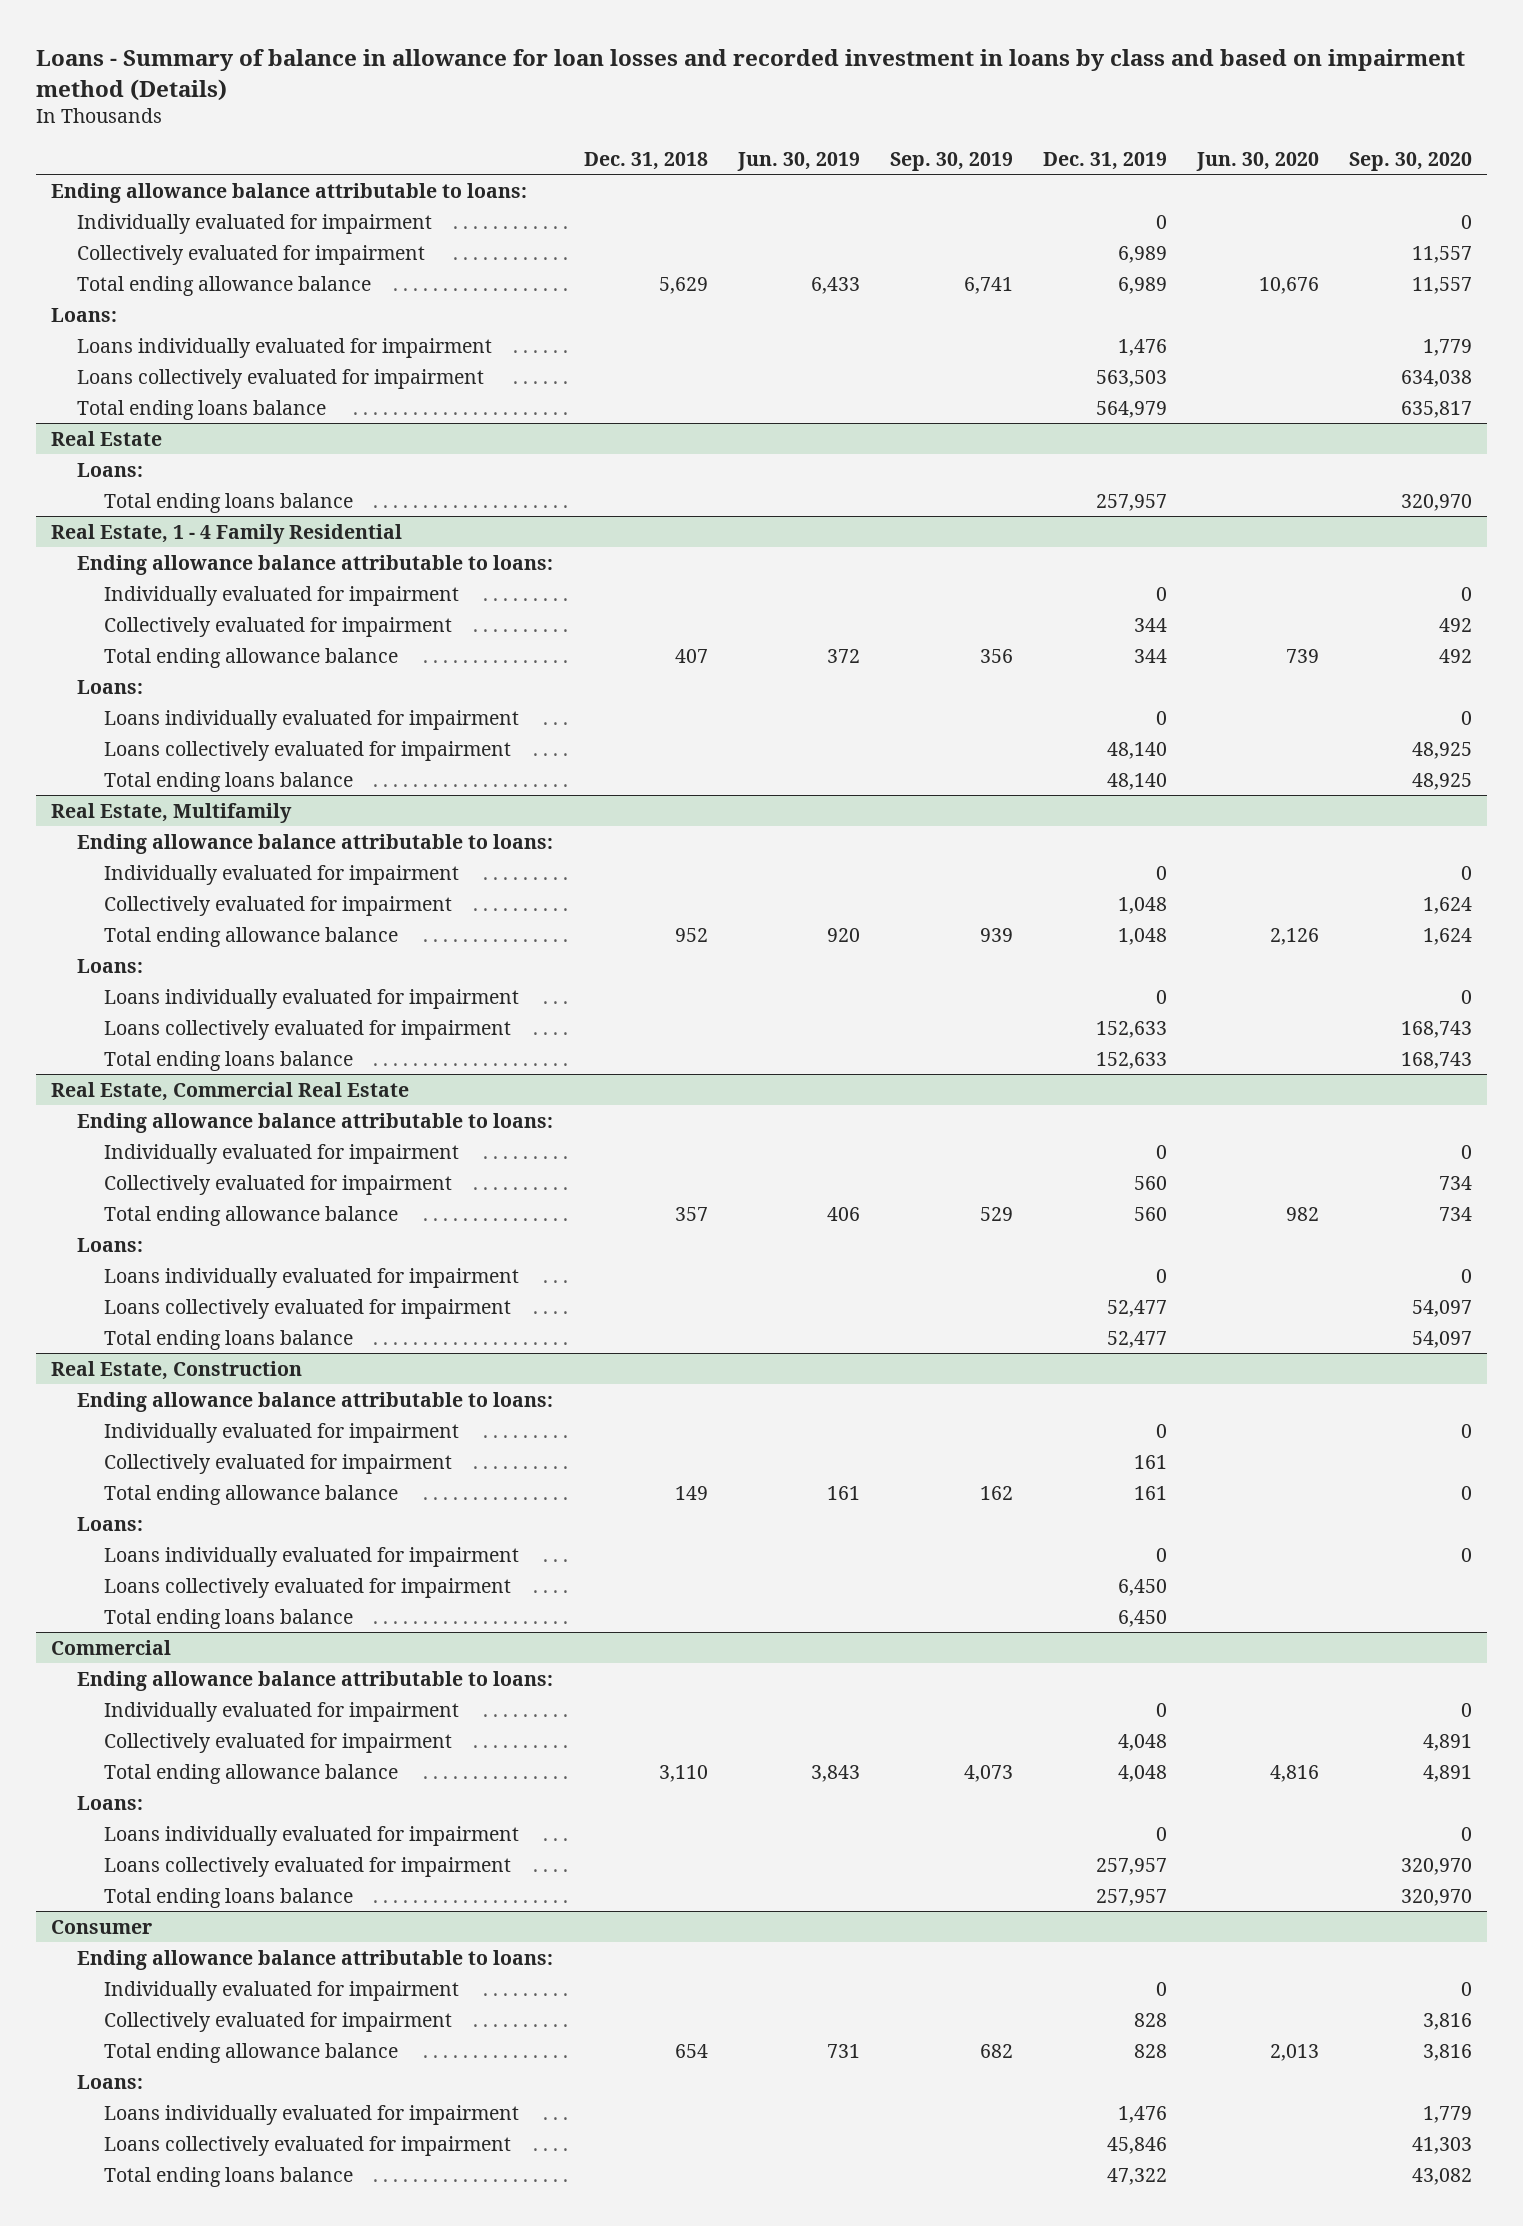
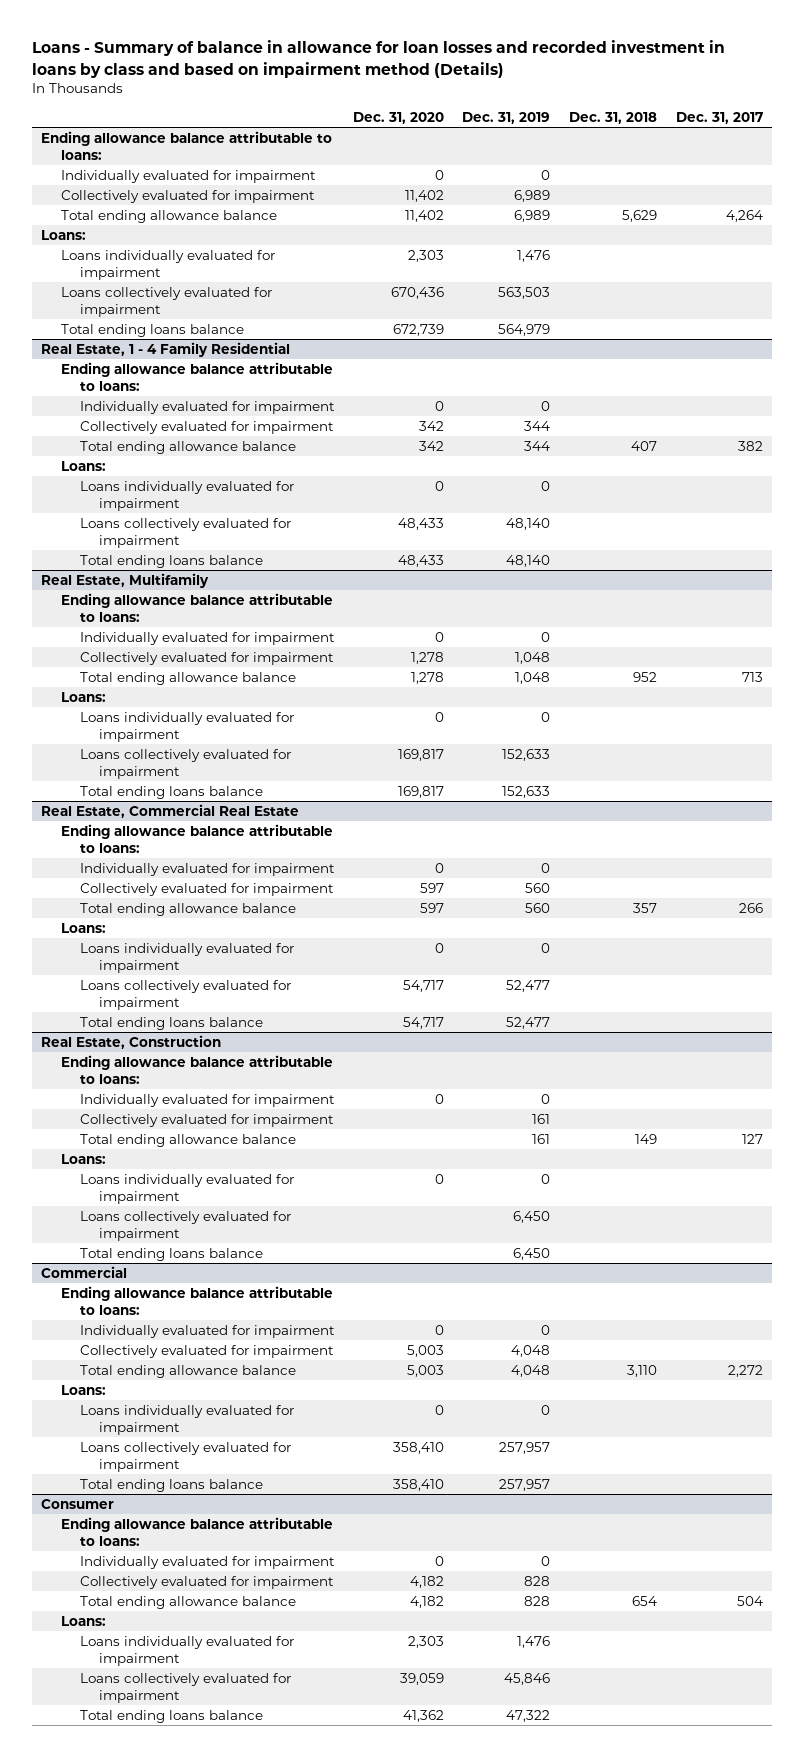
[736,151,860,171] Jun. 30, 2019 -> none
[889,151,1013,171] Sep. 30, 2019 -> none
[1196,151,1320,171] Jun. 30, 2020 -> none
[1349,151,1473,171] Sep. 30, 2020 -> none
none -> [352,111,444,124] Dec. 31, 2020
none -> [675,111,763,124] Dec. 31, 2017
[51,430,163,446] Real Estate -> none
[77,462,144,477] Loans: -> none
[103,492,353,513] Total ending loans balance -> none

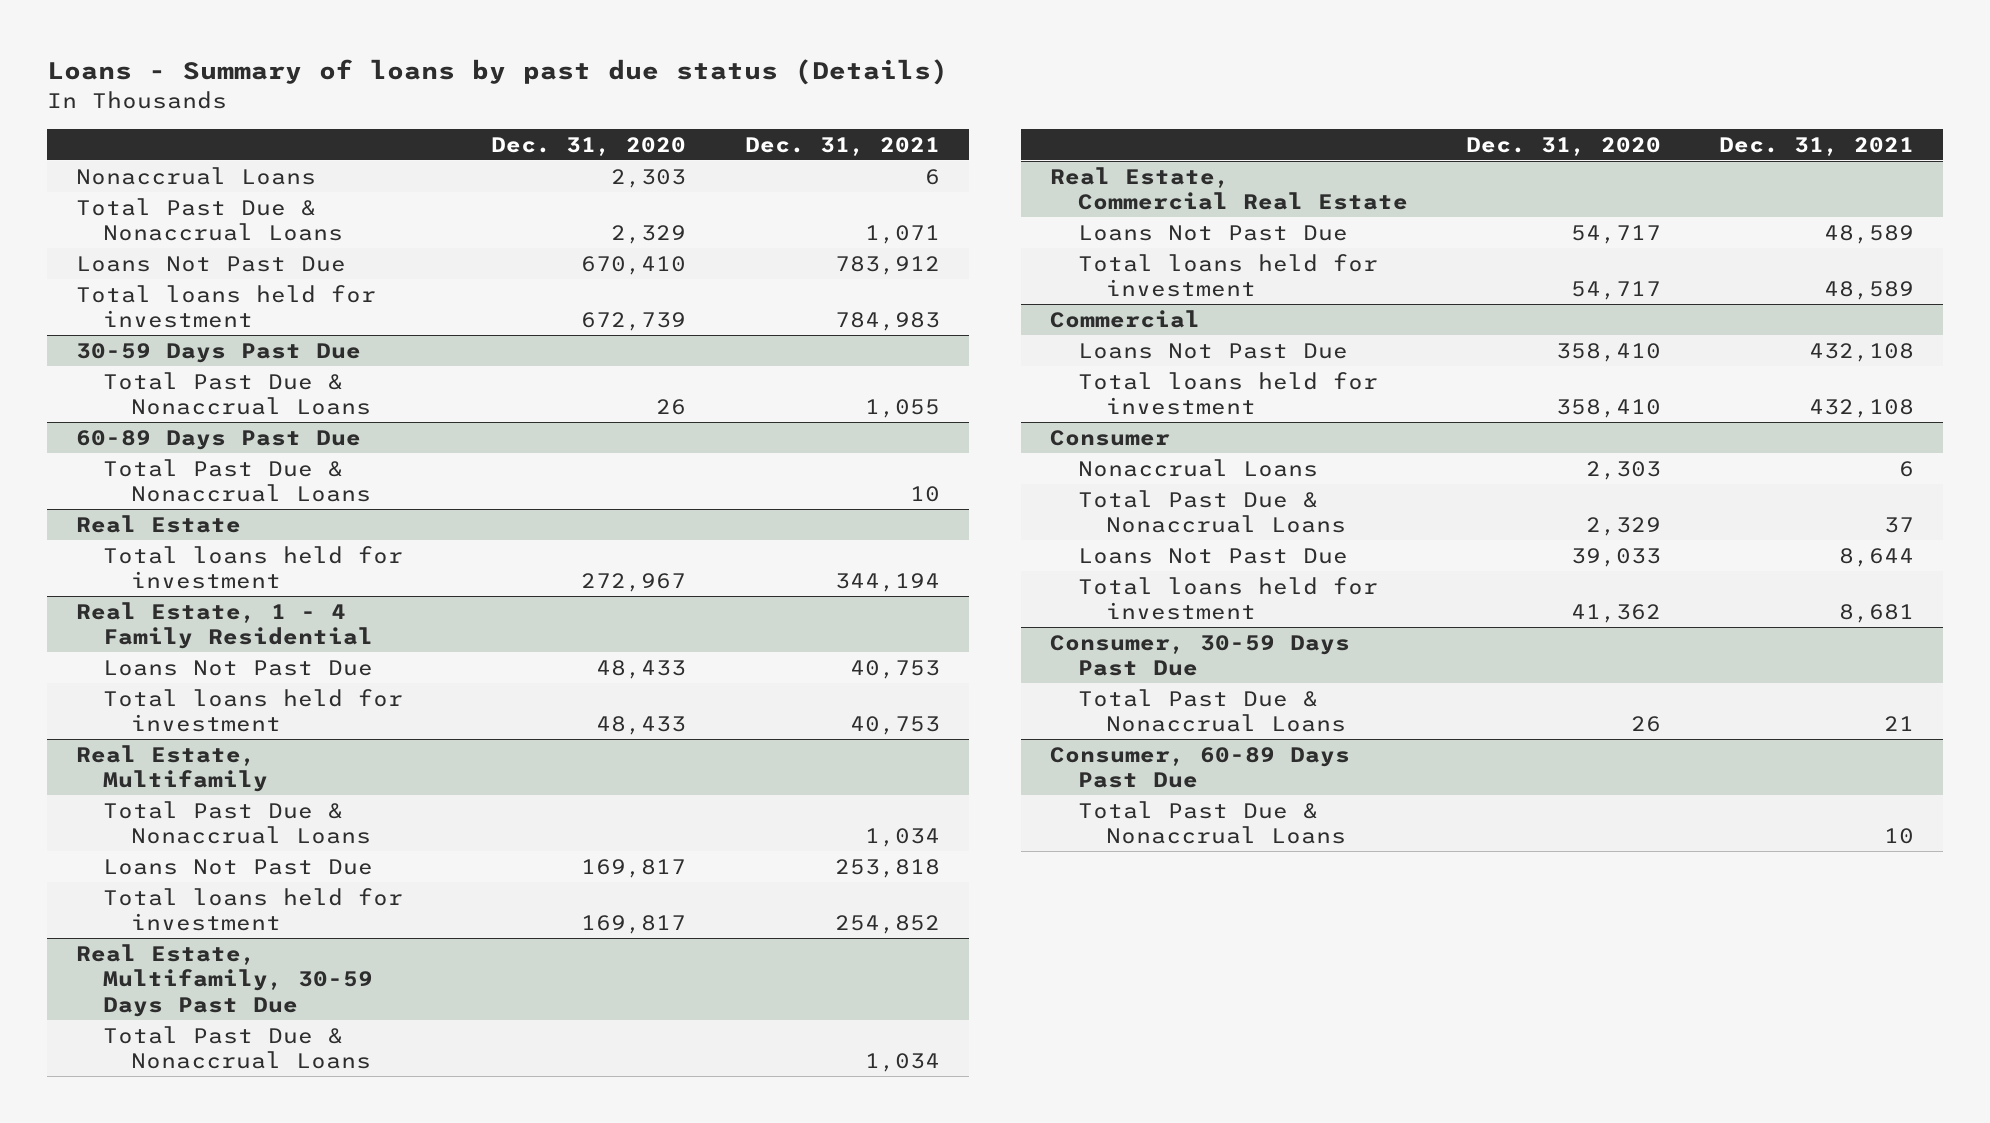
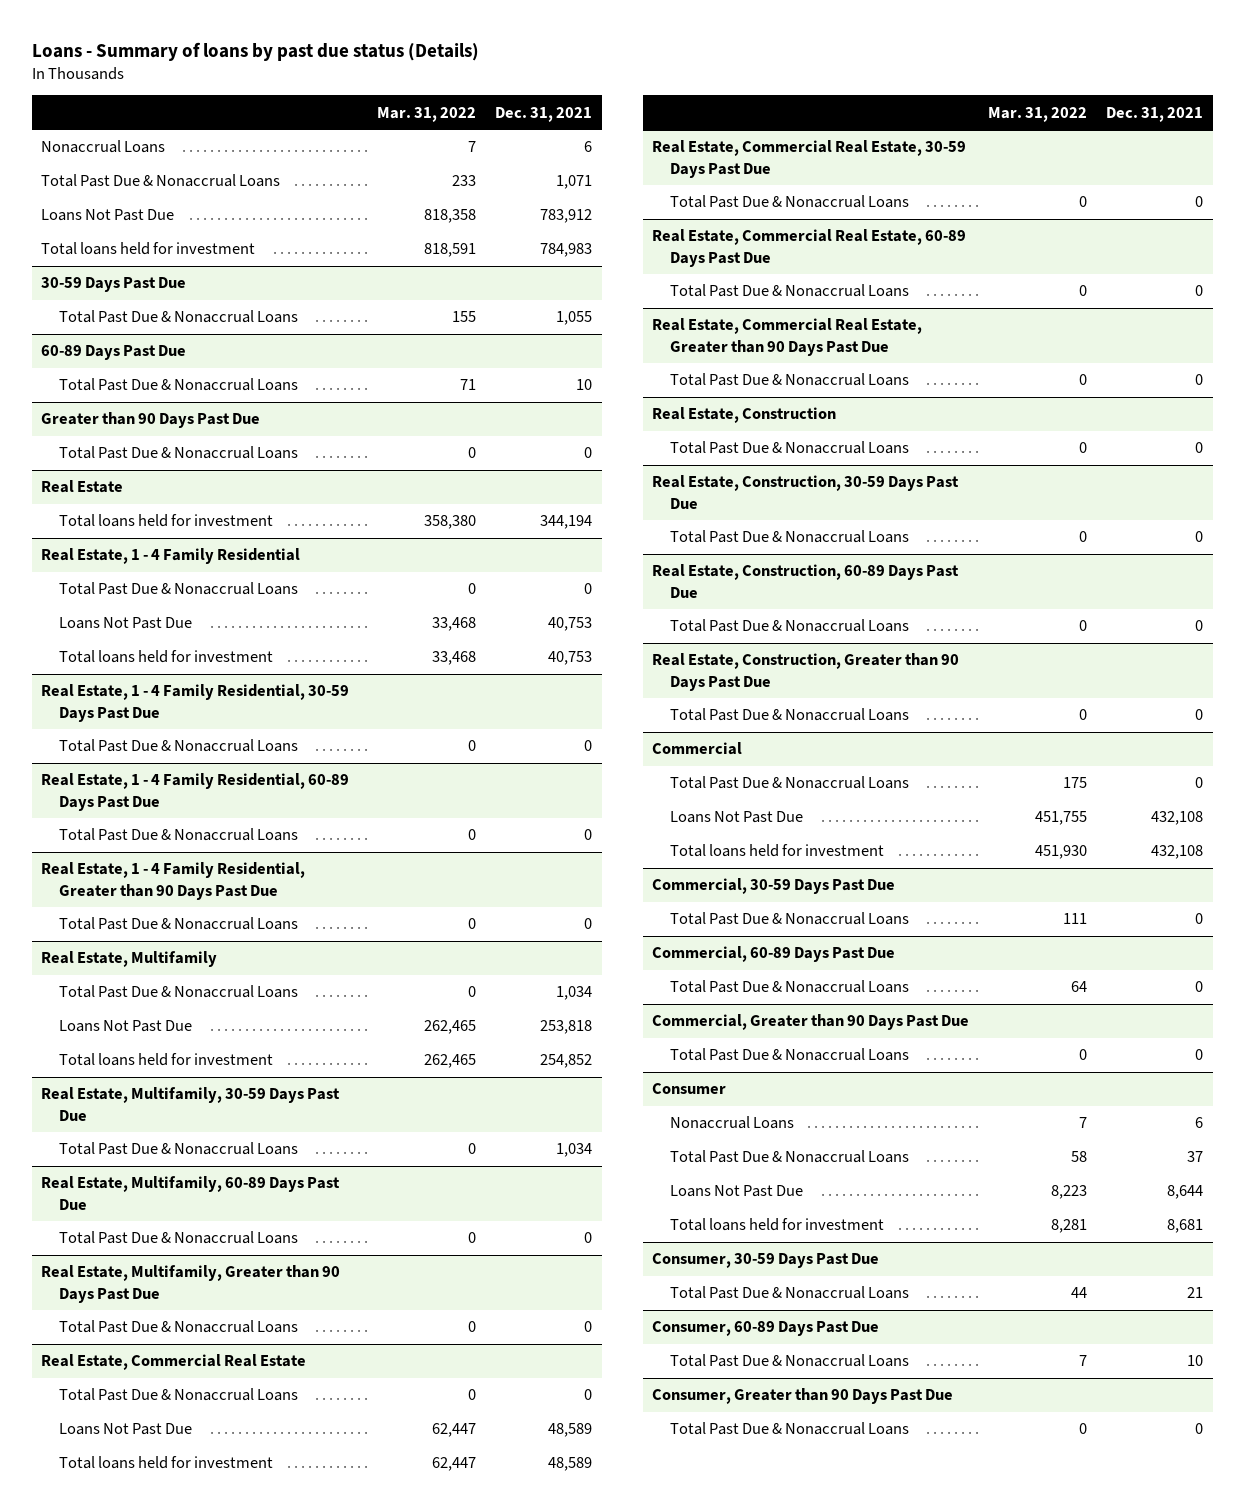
[491,136,687,156] Dec. 31, 2020 -> none
none -> [377,106,477,122] Mar. 31, 2022
none -> [41,412,261,429] Greater than 90 Days Past Due
none -> [58,446,298,460] Total Past Due & Nonaccrual Loans
none -> [58,582,298,596] Total Past Due & Nonaccrual Loans
none -> [41,684,350,722] Real Estate, 1 - 4 Family Residential, 30-59 Days Past Due
none -> [58,739,298,753] Total Past Due & Nonaccrual Loans
none -> [41,773,350,811] Real Estate, 1 - 4 Family Residential, 60-89 Days Past Due
none -> [58,828,298,842] Total Past Due & Nonaccrual Loans
none -> [41,862,306,900] Real Estate, 1 - 4 Family Residential, Greater than 90 Days Past Due
none -> [58,917,298,931] Total Past Due & Nonaccrual Loans
none -> [41,1176,341,1210] Real Estate, Multifamily, 60-89 Days Past Due
none -> [58,1231,298,1245] Total Past Due & Nonaccrual Loans
none -> [41,1265,341,1303] Real Estate, Multifamily, Greater than 90 Days Past Due
none -> [58,1320,298,1334] Total Past Due & Nonaccrual Loans
none -> [58,1388,298,1402] Total Past Due & Nonaccrual Loans
none -> [652,140,967,178] Real Estate, Commercial Real Estate, 30-59 Days Past Due
none -> [669,195,909,209] Total Past Due & Nonaccrual Loans
none -> [652,229,967,267] Real Estate, Commercial Real Estate, 60-89 Days Past Due
none -> [669,284,909,298] Total Past Due & Nonaccrual Loans
none -> [652,318,923,356] Real Estate, Commercial Real Estate, Greater than 90 Days Past Due
none -> [669,373,909,387] Total Past Due & Nonaccrual Loans
none -> [652,407,837,424] Real Estate, Construction
none -> [669,441,909,455] Total Past Due & Nonaccrual Loans
none -> [652,475,960,509] Real Estate, Construction, 30-59 Days Past Due
none -> [669,530,909,544] Total Past Due & Nonaccrual Loans
none -> [652,564,960,598] Real Estate, Construction, 60-89 Days Past Due
none -> [669,619,909,633] Total Past Due & Nonaccrual Loans
none -> [652,653,960,691] Real Estate, Construction, Greater than 90 Days Past Due
none -> [669,708,909,722] Total Past Due & Nonaccrual Loans
none -> [669,776,909,790] Total Past Due & Nonaccrual Loans
none -> [652,878,896,895] Commercial, 30-59 Days Past Due
none -> [669,912,909,926] Total Past Due & Nonaccrual Loans
none -> [652,946,896,963] Commercial, 60-89 Days Past Due
none -> [669,980,909,994] Total Past Due & Nonaccrual Loans
none -> [652,1014,970,1031] Commercial, Greater than 90 Days Past Due
none -> [669,1048,909,1062] Total Past Due & Nonaccrual Loans
none -> [652,1388,954,1405] Consumer, Greater than 90 Days Past Due
none -> [669,1422,909,1436] Total Past Due & Nonaccrual Loans

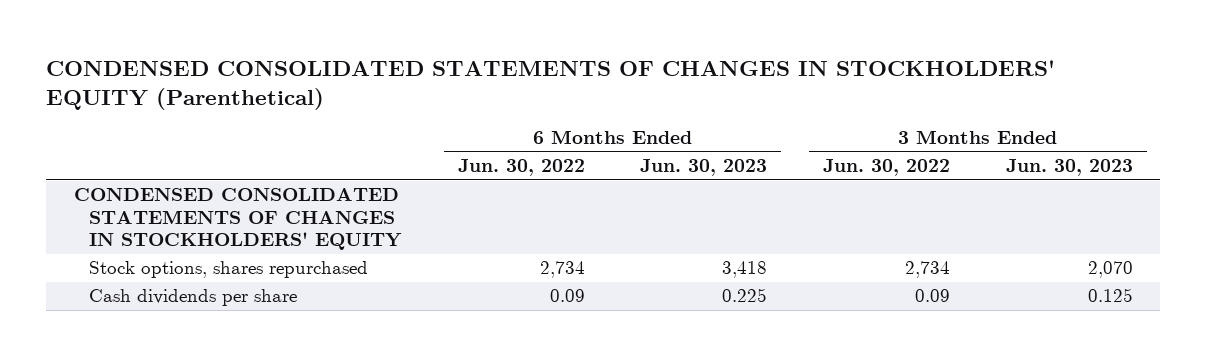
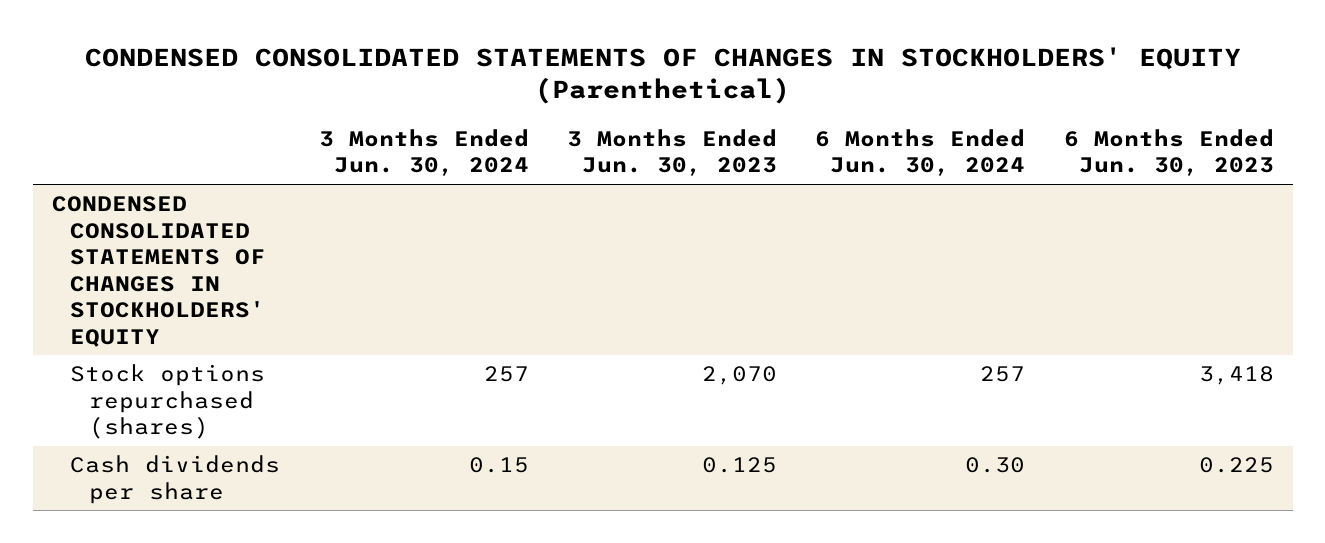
[457,158,585,176] Jun. 30, 2022 -> none
[823,158,951,176] Jun. 30, 2022 -> none
none -> [318,128,529,177] 3 Months Ended Jun. 30, 2024
none -> [815,128,1026,177] 6 Months Ended Jun. 30, 2024
[89,261,369,279] Stock options, shares repurchased -> [70,364,266,440] Stock options repurchased (shares)

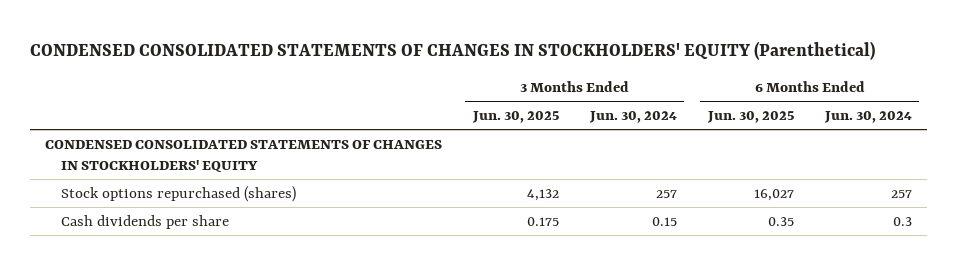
[566,128,777,177] 3 Months Ended Jun. 30, 2023 -> none
[1063,128,1274,177] 6 Months Ended Jun. 30, 2023 -> none
none -> [471,111,559,124] Jun. 30, 2025
none -> [706,111,794,124] Jun. 30, 2025
[965,457,1026,474] 0.30 -> [892,216,912,226] 0.3

